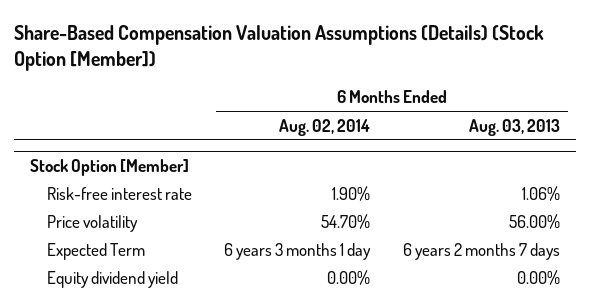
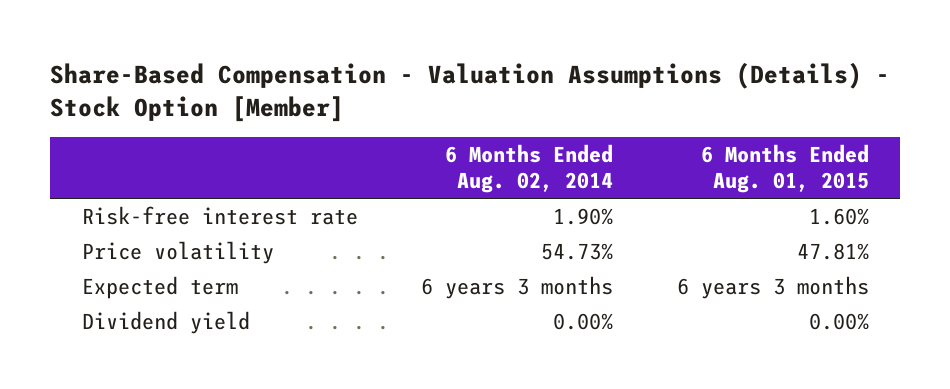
[14,25,545,72] Share-Based Compensation Valuation Assumptions (Details) (Stock Option [Member]) -> [49,61,890,122] Share-Based Compensation - Valuation Assumptions (Details) - Stock Option [Member]
[468,118,560,136] Aug. 03, 2013 -> none
none -> [700,144,869,194] 6 Months Ended Aug. 01, 2015
[30,158,190,176] Stock Option [Member] -> none
[321,214,371,230] 54.70% -> [541,242,614,260] 54.73%
[46,243,145,261] Expected Term -> [81,275,238,299] Expected term
[224,243,372,261] 6 years 3 months 1 day -> [421,275,614,299] 6 years 3 months
[46,271,178,289] Equity dividend yield -> [81,310,250,334] Dividend yield

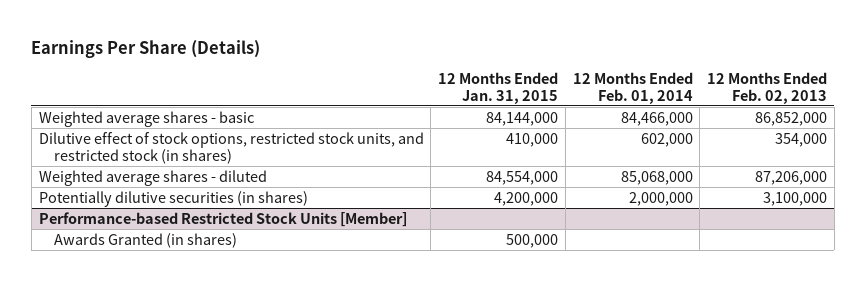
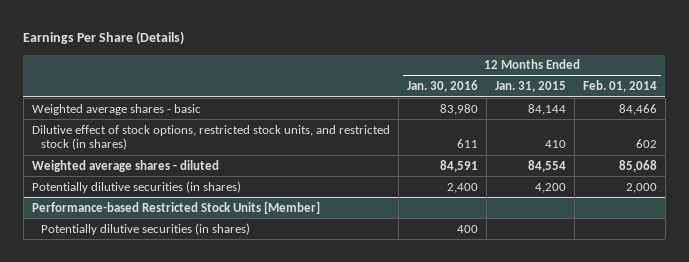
[707,71,828,104] 12 Months Ended Feb. 02, 2013 -> none
none -> [406,80,478,93] Jan. 30, 2016
[486,111,559,126] 84,144,000 -> [527,103,566,115] 84,144
[620,111,693,126] 84,466,000 -> [618,103,657,115] 84,466
[506,132,559,147] 410,000 -> [544,140,566,149] 410
[640,132,693,147] 602,000 -> [635,139,657,149] 602
[486,170,559,185] 84,554,000 -> [527,159,566,172] 84,554
[620,170,693,185] 85,068,000 -> [618,159,657,172] 85,068
[494,191,559,206] 4,200,000 -> [534,182,566,193] 4,200
[628,191,693,206] 2,000,000 -> [625,182,657,193] 2,000
[54,232,238,248] Awards Granted (in shares) -> none
none -> [40,222,250,235] Potentially dilutive securities (in shares)

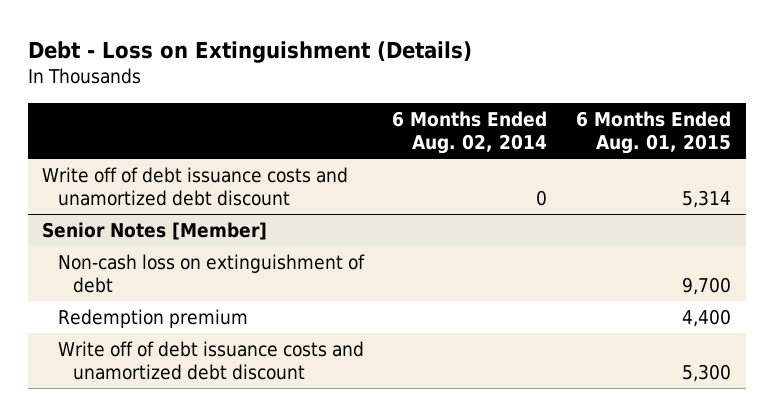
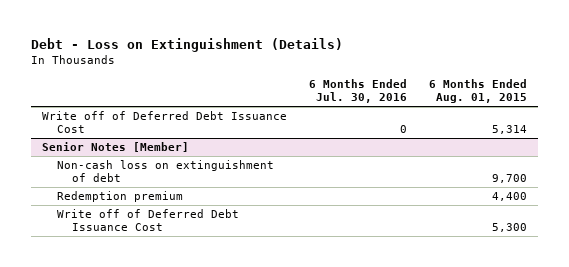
[392,110,548,154] 6 Months Ended Aug. 02, 2014 -> none
none -> [308,79,407,104] 6 Months Ended Jul. 30, 2016
[42,167,349,207] Write off of debt issuance costs and unamortized debt discount -> [42,111,288,134] Write off of Deferred Debt Issuance Cost
[57,341,364,381] Write off of debt issuance costs and unamortized debt discount -> [57,209,240,232] Write off of Deferred Debt Issuance Cost

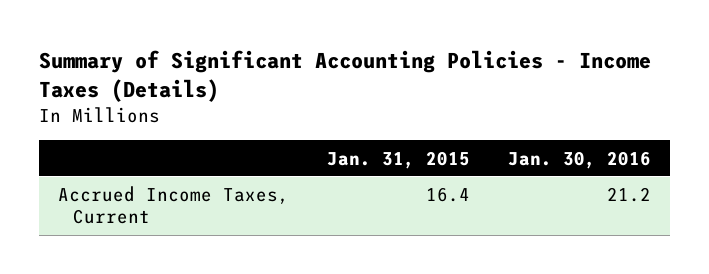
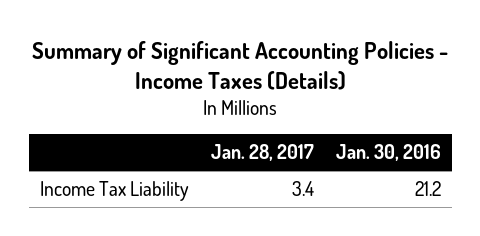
[327,150,471,169] Jan. 31, 2015 -> none
none -> [210,144,314,162] Jan. 28, 2017
[58,186,290,225] Accrued Income Taxes, Current -> [39,180,189,201] Income Tax Liability

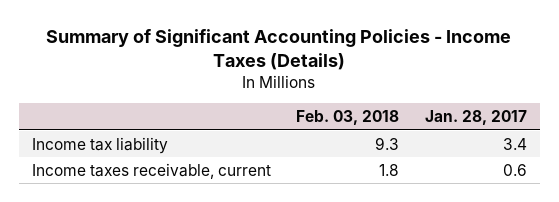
[335,144,441,162] Jan. 30, 2016 -> none
none -> [296,110,400,126] Feb. 03, 2018
[39,180,189,201] Income Tax Liability -> [31,136,168,154] Income tax liability
none -> [31,162,271,179] Income taxes receivable, current

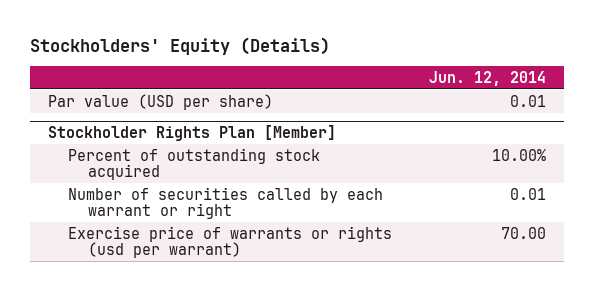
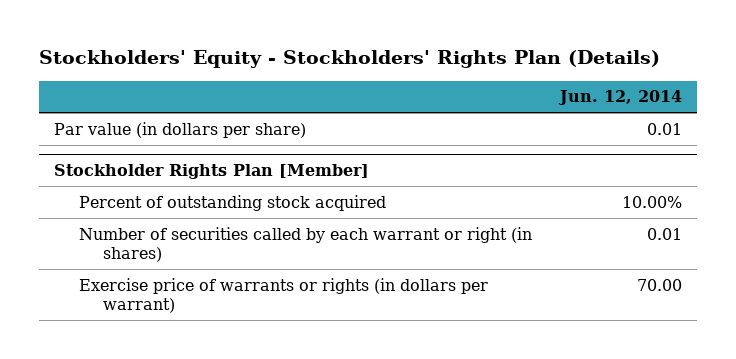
[29,36,330,55] Stockholders' Equity (Details) -> [39,50,661,69] Stockholders' Equity - Stockholders' Rights Plan (Details)
[48,93,274,110] Par value (USD per share) -> [53,121,306,138] Par value (in dollars per share)
[67,186,383,219] Number of securities called by each warrant or right -> [78,226,532,263] Number of securities called by each warrant or right (in shares)
[67,225,392,258] Exercise price of warrants or rights (usd per warrant) -> [78,277,488,314] Exercise price of warrants or rights (in dollars per warrant)

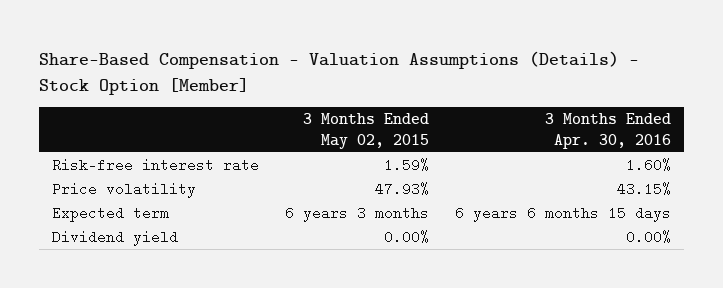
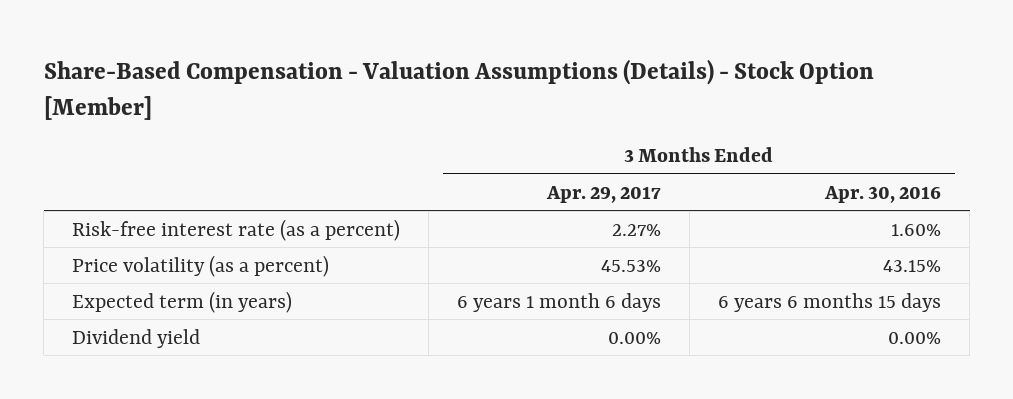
[303,113,430,149] 3 Months Ended May 02, 2015 -> none
none -> [546,185,662,203] Apr. 29, 2017
[52,158,260,173] Risk-free interest rate -> [72,218,401,241] Risk-free interest rate (as a percent)
[52,182,197,199] Price volatility -> [72,254,330,277] Price volatility (as a percent)
[52,206,170,223] Expected term -> [72,290,293,313] Expected term (in years)

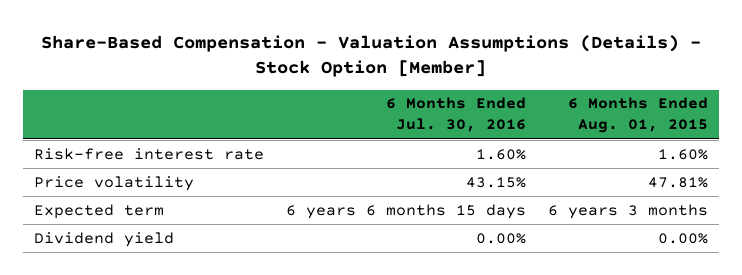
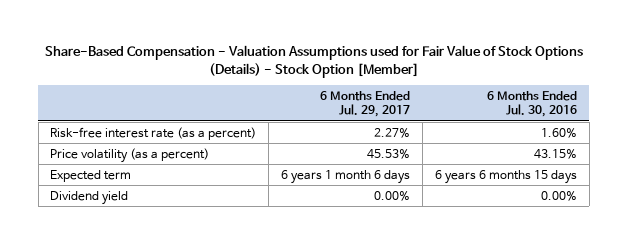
[40,34,701,78] Share-Based Compensation - Valuation Assumptions (Details) - Stock Option [Member] -> [44,44,583,78] Share-Based Compensation - Valuation Assumptions used for Fair Value of Stock Options (Details) - Stock Option [Member]
[567,97,708,134] 6 Months Ended Aug. 01, 2015 -> none
none -> [320,90,411,118] 6 Months Ended Jul. 29, 2017
[33,147,264,160] Risk-free interest rate -> [50,126,257,140] Risk-free interest rate (as a percent)
[33,175,194,191] Price volatility -> [50,147,210,163] Price volatility (as a percent)

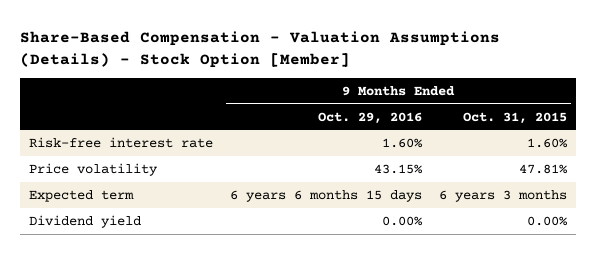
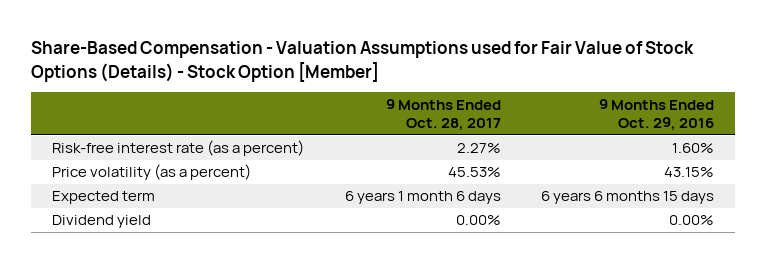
[19,30,500,68] Share-Based Compensation - Valuation Assumptions (Details) - Stock Option [Member] -> [31,41,695,82] Share-Based Compensation - Valuation Assumptions used for Fair Value of Stock Options (Details) - Stock Option [Member]
[463,111,568,124] Oct. 31, 2015 -> none
none -> [385,98,501,132] 9 Months Ended Oct. 28, 2017
[28,137,213,149] Risk-free interest rate -> [51,140,304,157] Risk-free interest rate (as a percent)
[28,163,158,177] Price volatility -> [51,164,251,181] Price volatility (as a percent)

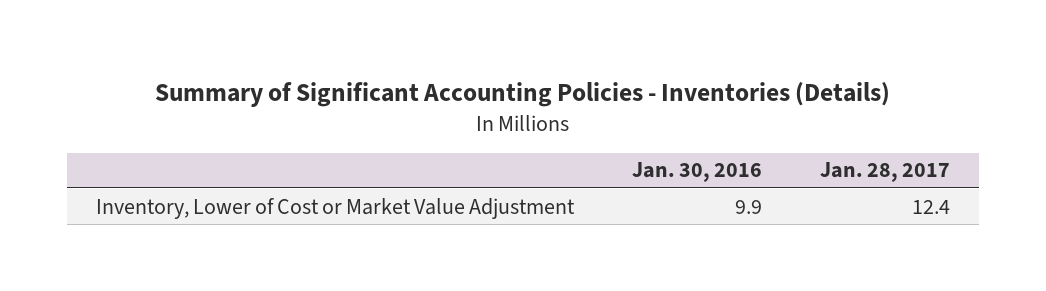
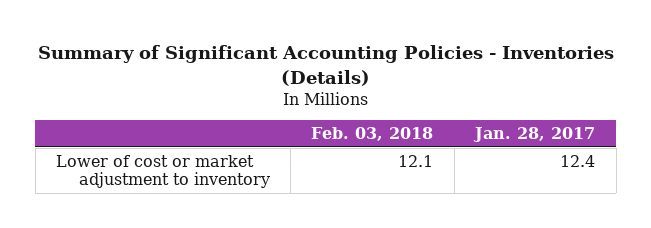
[632,162,763,183] Jan. 30, 2016 -> none
none -> [311,127,434,142] Feb. 03, 2018
[96,197,576,219] Inventory, Lower of Cost or Market Value Adjustment -> [56,154,270,189] Lower of cost or market adjustment to inventory

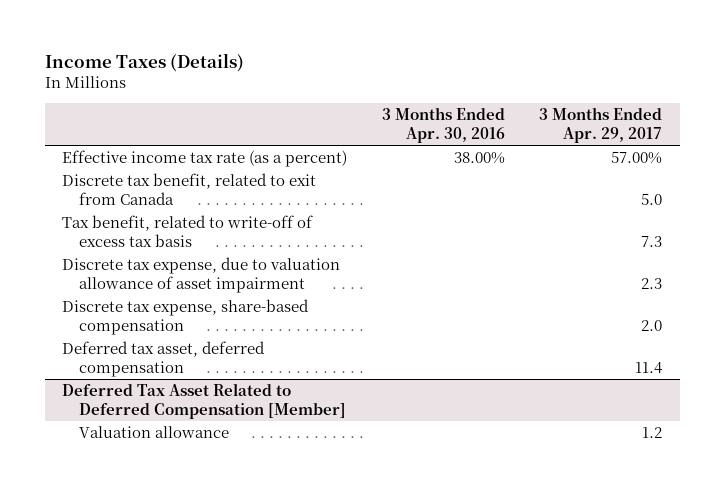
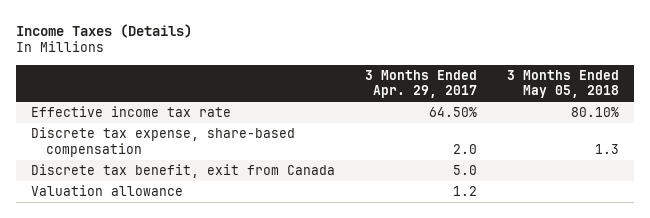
[381,107,505,144] 3 Months Ended Apr. 30, 2016 -> none
none -> [506,69,619,99] 3 Months Ended May 05, 2018
[61,173,316,206] Discrete tax benefit, related to exit from Canada -> none
[61,215,313,248] Tax benefit, related to write-off of excess tax basis -> none
[61,257,340,294] Discrete tax expense, due to valuation allowance of asset impairment -> none
[61,150,347,168] Effective income tax rate (as a percent) -> [31,105,232,117] Effective income tax rate
[611,151,663,165] 57.00% -> [429,106,478,117] 64.50%
[61,341,265,378] Deferred tax asset, deferred compensation -> none
[61,383,346,420] Deferred Tax Asset Related to Deferred Compensation [Member] -> none
none -> [31,163,336,178] Discrete tax benefit, exit from Canada

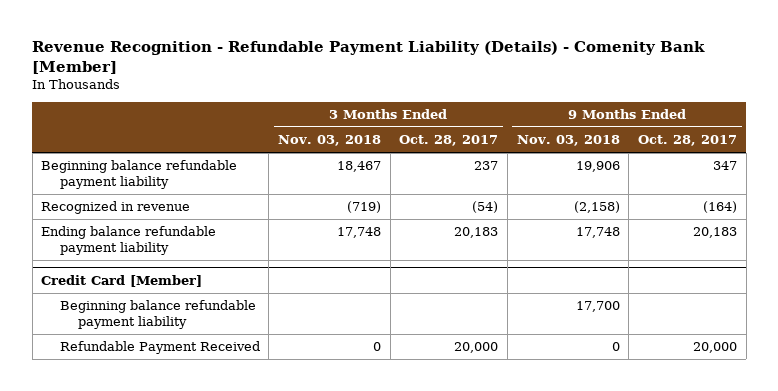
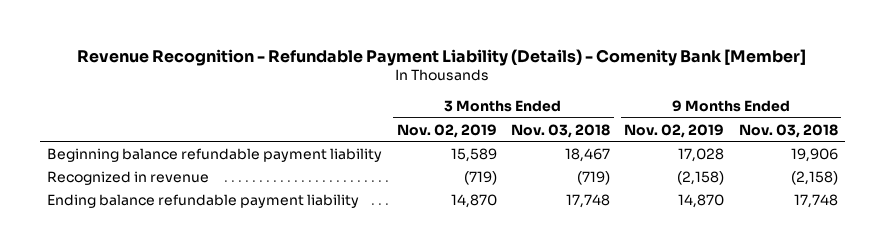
[399,135,499,147] Oct. 28, 2017 -> none
[638,135,738,147] Oct. 28, 2017 -> none
none -> [396,123,497,138] Nov. 02, 2019
none -> [624,123,725,138] Nov. 02, 2019
[41,275,203,288] Credit Card [Member] -> none
[59,300,256,329] Beginning balance refundable payment liability -> none
[59,341,260,355] Refundable Payment Received -> none

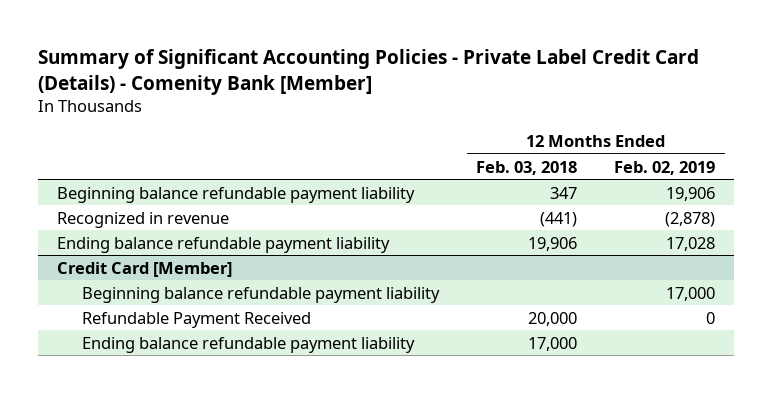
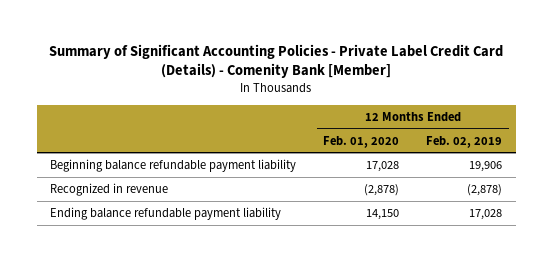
[475,160,577,175] Feb. 03, 2018 -> none
none -> [323,135,400,148] Feb. 01, 2020
[56,261,232,277] Credit Card [Member] -> none
[81,286,440,303] Beginning balance refundable payment liability -> none
[81,311,311,328] Refundable Payment Received -> none
[81,336,415,353] Ending balance refundable payment liability -> none

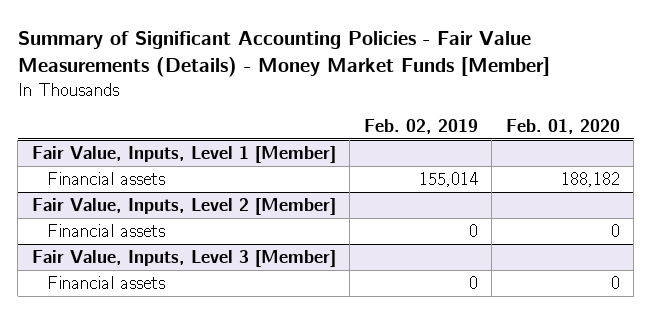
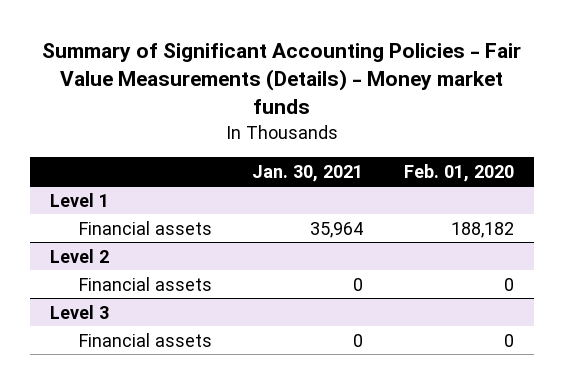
[17,30,550,78] Summary of Significant Accounting Policies - Fair Value Measurements (Details) - Money Market Funds [Member] -> [41,43,521,115] Summary of Significant Accounting Policies - Fair Value Measurements (Details) - Money market funds
[363,119,478,135] Feb. 02, 2019 -> none
none -> [252,164,364,182] Jan. 30, 2021
[31,145,336,163] Fair Value, Inputs, Level 1 [Member] -> [50,192,110,207] Level 1
[31,197,336,215] Fair Value, Inputs, Level 2 [Member] -> [50,248,110,263] Level 2
[31,249,336,267] Fair Value, Inputs, Level 3 [Member] -> [50,304,110,319] Level 3

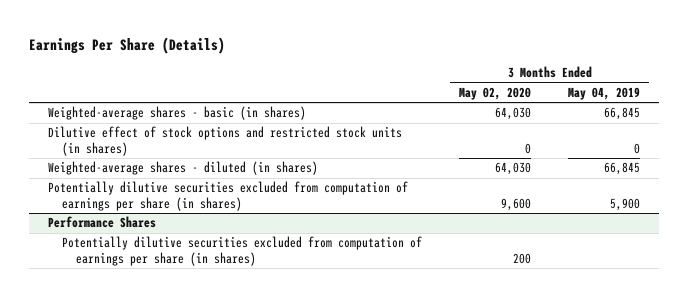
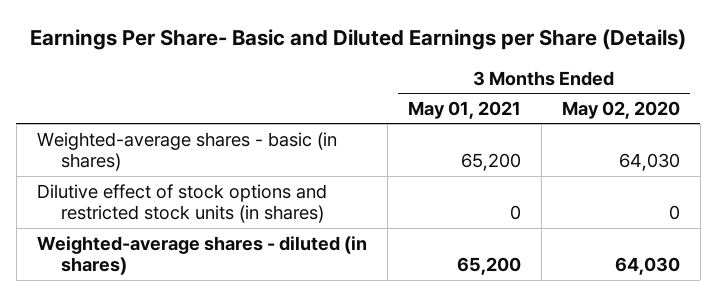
[29,36,226,54] Earnings Per Share (Details) -> [30,28,687,50] Earnings Per Share- Basic and Diluted Earnings per Share (Details)
[568,86,641,100] May 04, 2019 -> none
none -> [407,100,521,119] May 01, 2021
[48,181,409,211] Potentially dilutive securities excluded from computation of earnings per share (in shares) -> none
[48,216,157,229] Performance Shares -> none
[62,236,423,266] Potentially dilutive securities excluded from computation of earnings per share (in shares) -> none

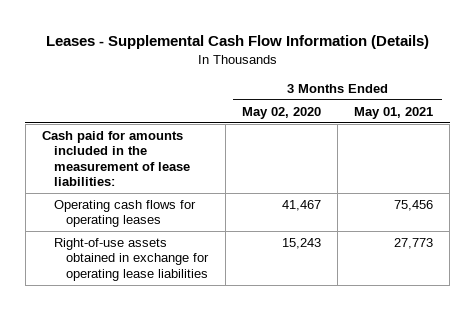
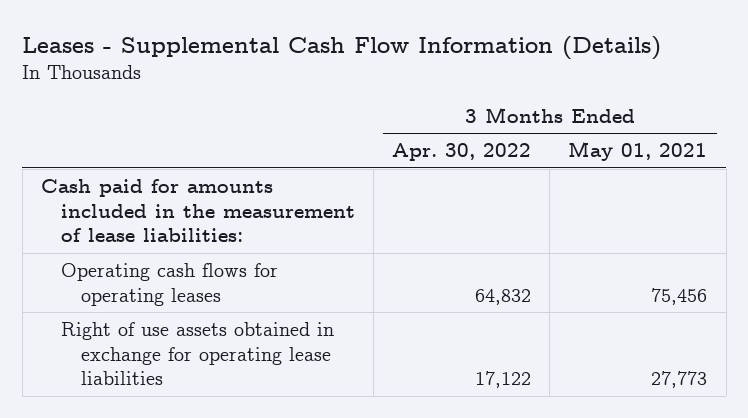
[241,106,321,119] May 02, 2020 -> none
none -> [392,143,532,162] Apr. 30, 2022
[54,238,210,281] Right-of-use assets obtained in exchange for operating lease liabilities -> [60,321,334,386] Right of use assets obtained in exchange for operating lease liabilities

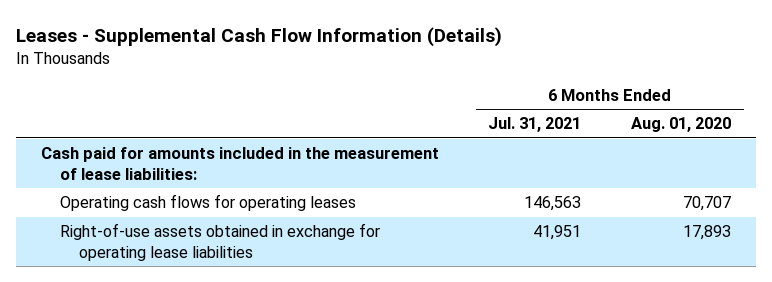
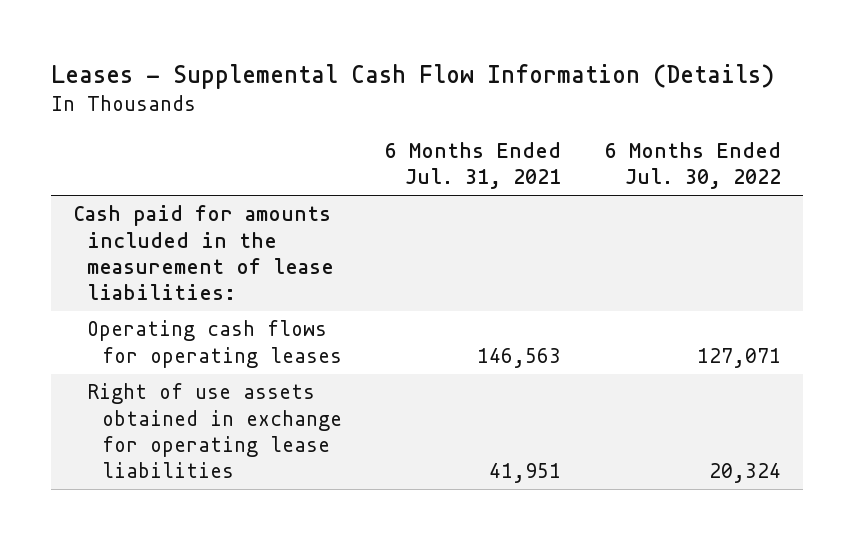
[631,117,732,133] Aug. 01, 2020 -> none
none -> [605,141,782,190] 6 Months Ended Jul. 30, 2022
[59,223,380,261] Right-of-use assets obtained in exchange for operating lease liabilities -> [87,383,342,479] Right of use assets obtained in exchange for operating lease liabilities

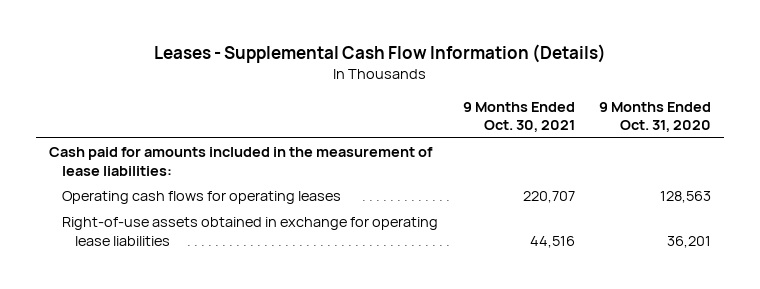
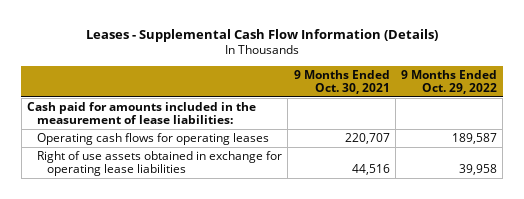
[599,101,712,133] 9 Months Ended Oct. 31, 2020 -> none
none -> [400,69,497,94] 9 Months Ended Oct. 29, 2022
[62,217,439,246] Right-of-use assets obtained in exchange for operating lease liabilities -> [37,151,283,177] Right of use assets obtained in exchange for operating lease liabilities

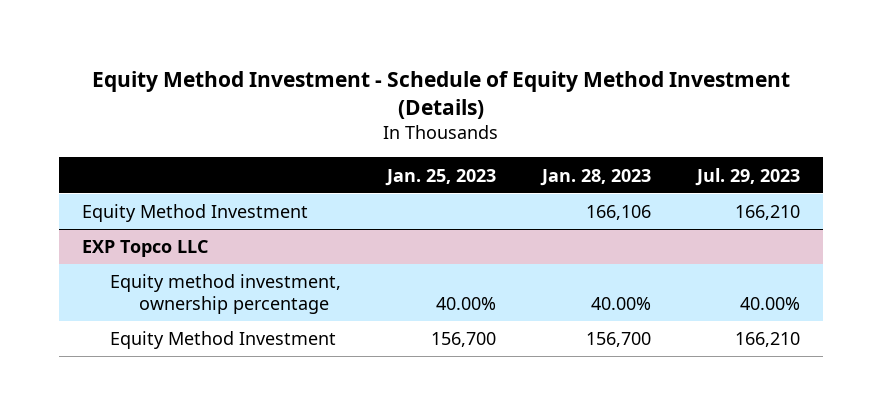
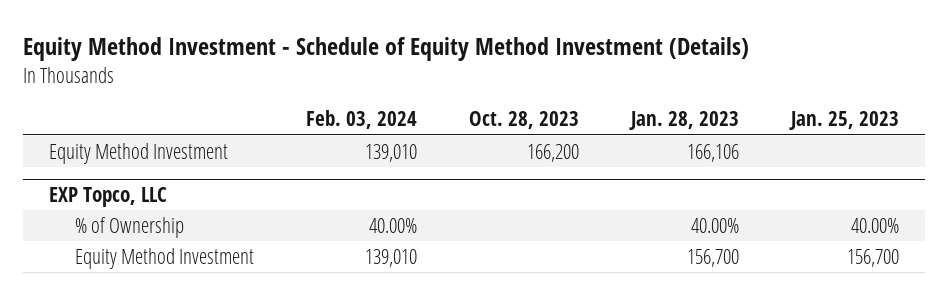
[694,167,800,186] Jul. 29, 2023 -> none
none -> [305,110,417,130] Feb. 03, 2024
none -> [468,111,579,130] Oct. 28, 2023
[81,240,208,258] EXP Topco LLC -> [49,187,168,208] EXP Topco, LLC
[110,274,342,314] Equity method investment, ownership percentage -> [74,216,184,238] % of Ownership

